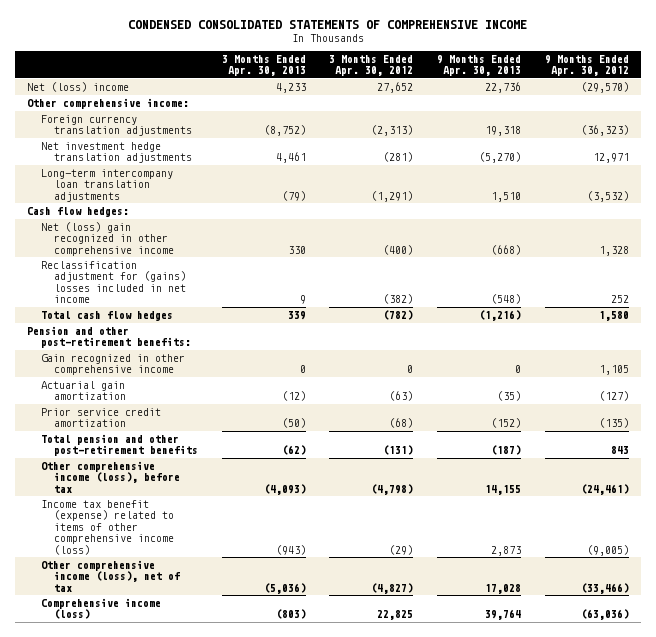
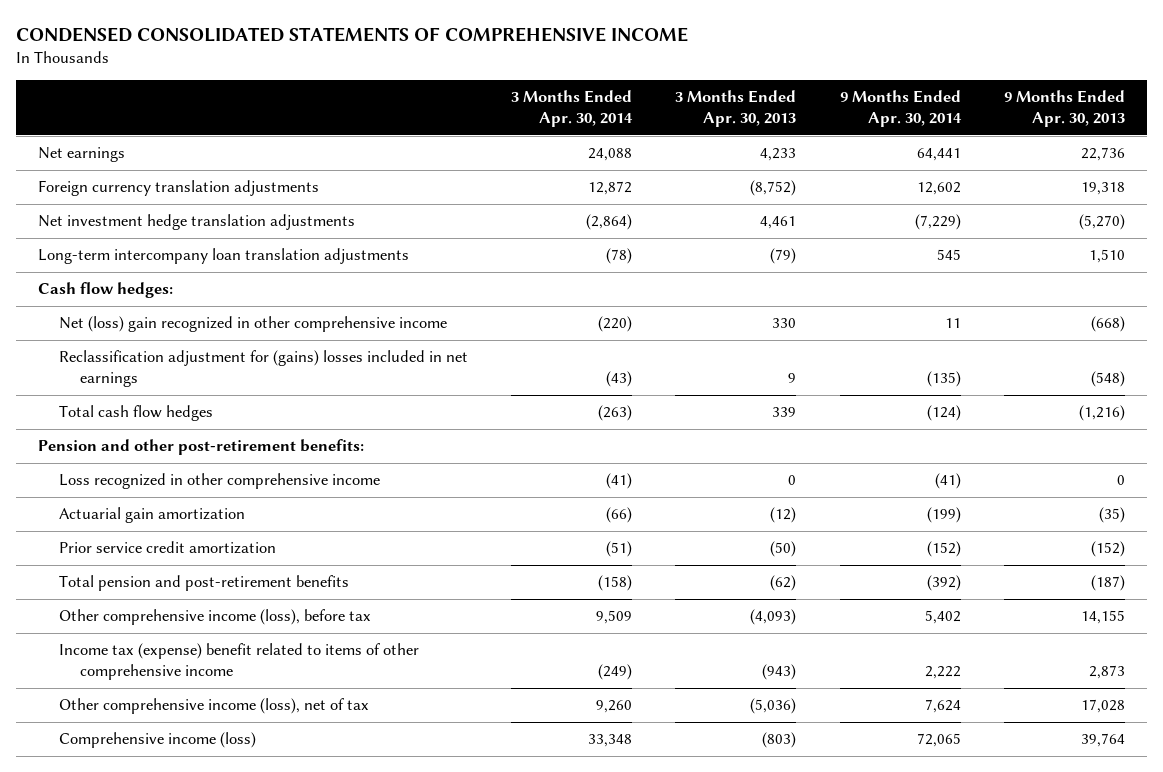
[329,54,414,77] 3 Months Ended Apr. 30, 2012 -> none
[545,54,630,77] 9 Months Ended Apr. 30, 2012 -> none
none -> [511,89,634,128] 3 Months Ended Apr. 30, 2014
none -> [839,89,962,128] 9 Months Ended Apr. 30, 2014
[27,97,190,109] Other comprehensive income: -> none
[27,81,130,92] Net (loss) income -> [37,147,125,163] Net earnings
[40,260,186,304] Reclassification adjustment for (gains) losses included in net income -> [58,350,468,388] Reclassification adjustment for (gains) losses included in net earnings
[40,353,185,376] Gain recognized in other comprehensive income -> [58,473,380,490] Loss recognized in other comprehensive income
[40,433,198,457] Total pension and other post-retirement benefits -> [58,575,349,592] Total pension and post-retirement benefits
[40,499,174,555] Income tax benefit (expense) related to items of other comprehensive income (loss) -> [58,643,419,681] Income tax (expense) benefit related to items of other comprehensive income

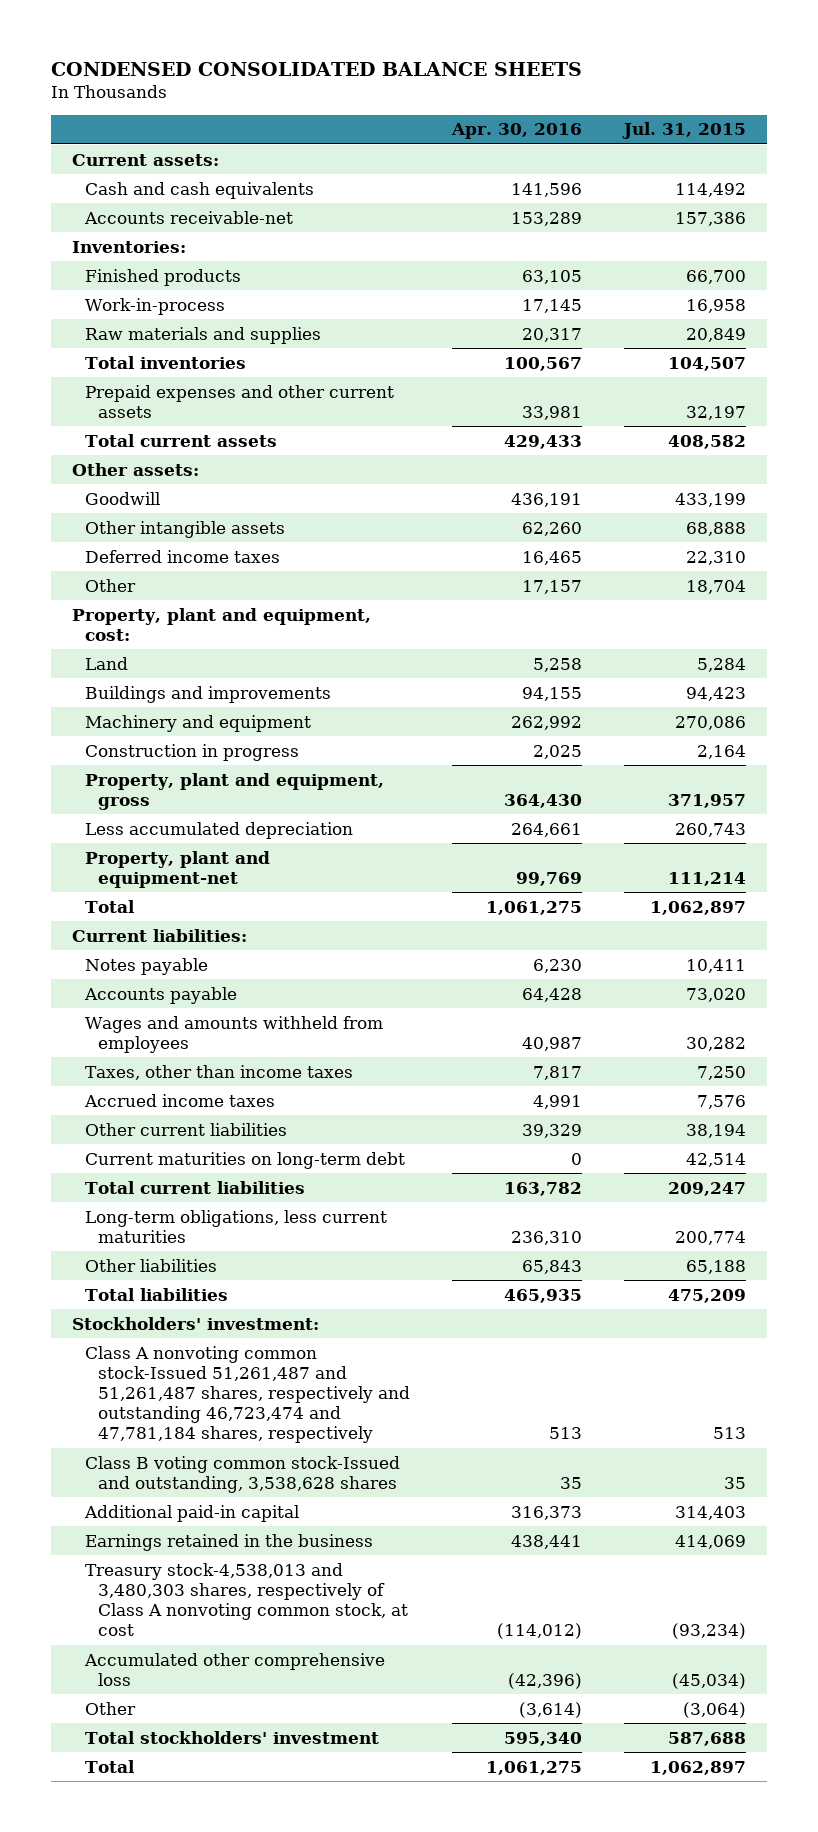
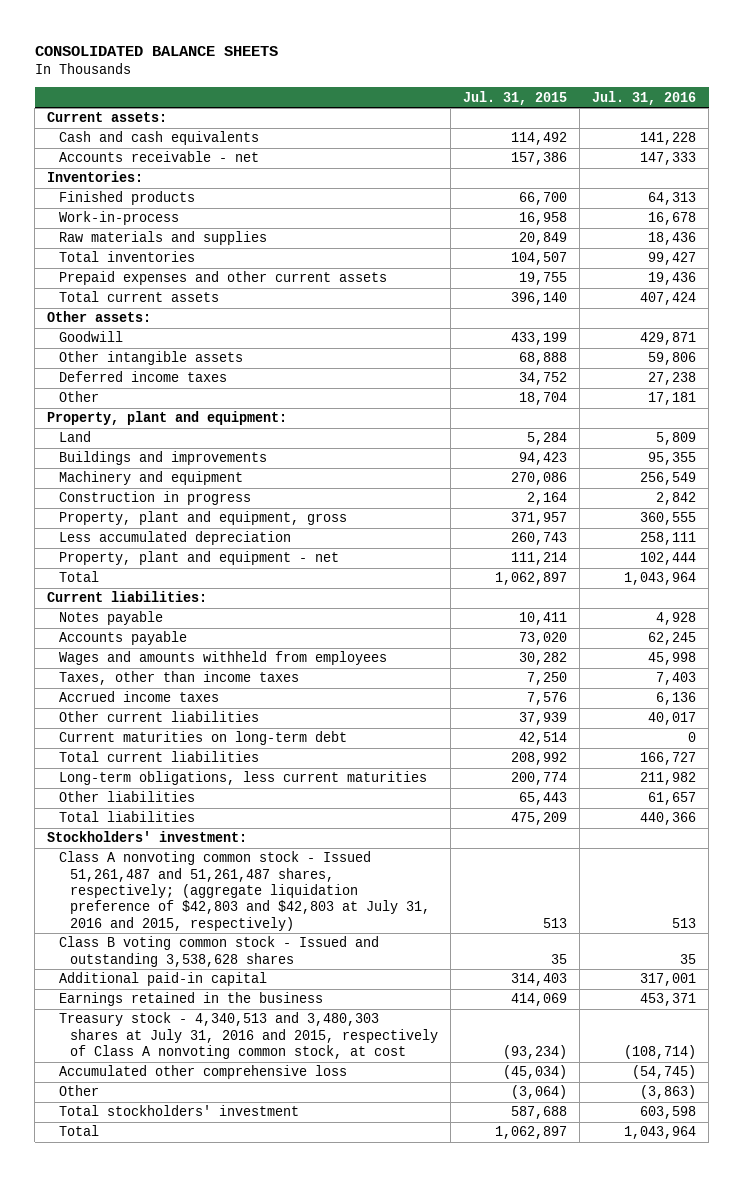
[50,62,582,77] CONDENSED CONSOLIDATED BALANCE SHEETS -> [34,45,278,56] CONSOLIDATED BALANCE SHEETS
[451,123,583,140] Apr. 30, 2016 -> none
none -> [592,90,697,105] Jul. 31, 2016
[83,210,293,224] Accounts receivable-net -> [58,151,259,163] Accounts receivable - net
[686,405,747,420] 32,197 -> [519,272,568,286] 19,755
[668,434,747,449] 408,582 -> [511,292,568,306] 396,140
[686,550,747,565] 22,310 -> [519,372,568,386] 34,752
[71,607,371,641] Property, plant and equipment, cost: -> [47,411,288,426] Property, plant and equipment:
[84,850,270,888] Property, plant and equipment-net -> [58,551,339,566] Property, plant and equipment - net
[686,1123,747,1138] 38,194 -> [519,712,568,726] 37,939
[668,1181,747,1196] 209,247 -> [511,752,568,766] 208,992
[686,1259,747,1274] 65,188 -> [519,792,568,806] 65,443
[84,1345,411,1444] Class A nonvoting common stock-Issued 51,261,487 and 51,261,487 shares, respectively and outstanding 46,723,474 and 47,781,184 shares, respectively -> [58,851,431,931] Class A nonvoting common stock - Issued 51,261,487 and 51,261,487 shares, respectively; (aggregate liquidation preference of $42,803 and $42,803 at July 31, 2016 and 2015, respectively)
[84,1455,400,1493] Class B voting common stock-Issued and outstanding, 3,538,628 shares -> [58,936,379,967] Class B voting common stock - Issued and outstanding 3,538,628 shares
[84,1562,409,1637] Treasury stock-4,538,013 and 3,480,303 shares, respectively of Class A nonvoting common stock, at cost -> [58,1012,439,1060] Treasury stock - 4,340,513 and 3,480,303 shares at July 31, 2016 and 2015, respectively of Class A nonvoting common stock, at cost

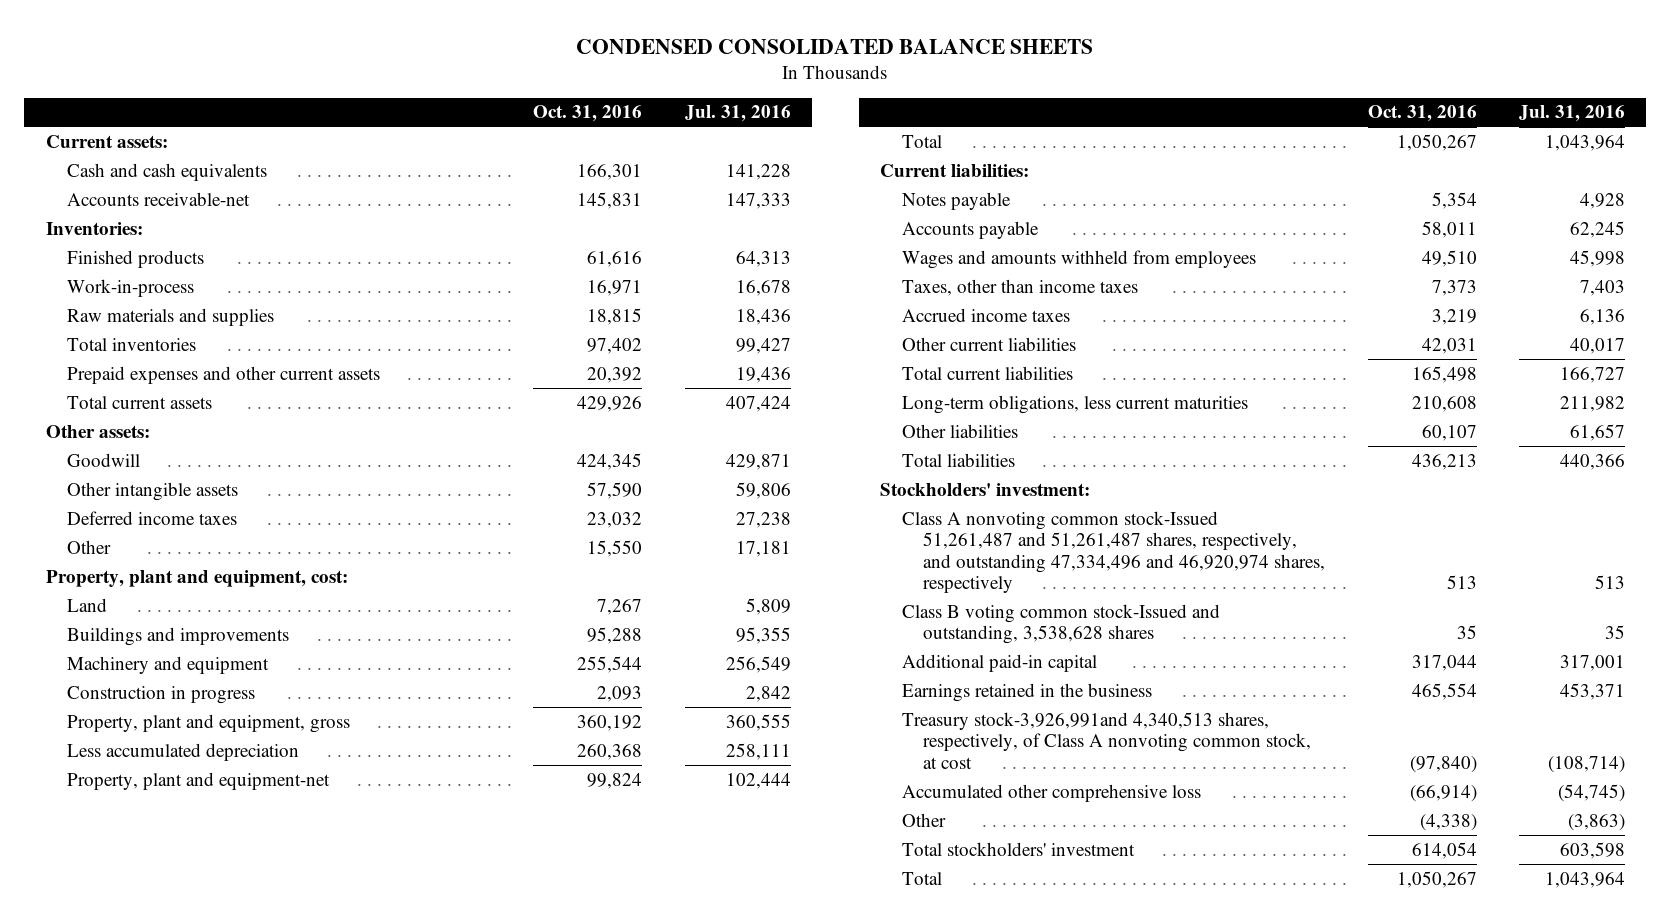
[34,45,278,56] CONSOLIDATED BALANCE SHEETS -> [576,38,1094,54] CONDENSED CONSOLIDATED BALANCE SHEETS
[463,90,568,105] Jul. 31, 2015 -> none
none -> [533,105,643,123] Oct. 31, 2016
[58,151,259,163] Accounts receivable - net -> [67,191,251,206] Accounts receivable-net
[47,411,288,426] Property, plant and equipment: -> [45,569,348,587] Property, plant and equipment, cost:
[58,551,339,566] Property, plant and equipment - net -> [67,771,331,790] Property, plant and equipment-net
[58,731,347,746] Current maturities on long-term debt -> none
[58,851,431,931] Class A nonvoting common stock - Issued 51,261,487 and 51,261,487 shares, respectively; (aggregate liquidation preference of $42,803 and $42,803 at July 31, 2016 and 2015, respectively) -> [901,510,1326,594] Class A nonvoting common stock-Issued 51,261,487 and 51,261,487 shares, respectively, and outstanding 47,334,496 and 46,920,974 shares, respectively
[58,936,379,967] Class B voting common stock - Issued and outstanding 3,538,628 shares -> [901,603,1220,645] Class B voting common stock-Issued and outstanding, 3,538,628 shares
[58,1012,439,1060] Treasury stock - 4,340,513 and 3,480,303 shares at July 31, 2016 and 2015, respectively of Class A nonvoting common stock, at cost -> [901,711,1312,769] Treasury stock-3,926,991and 4,340,513 shares, respectively, of Class A nonvoting common stock, at cost

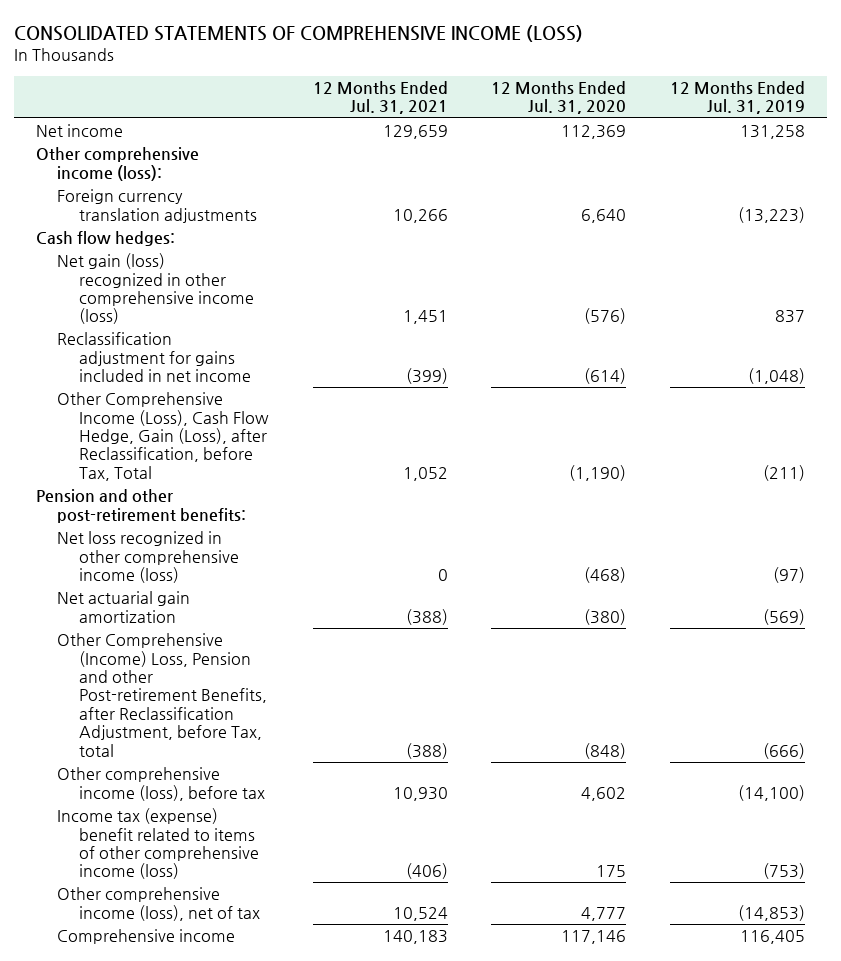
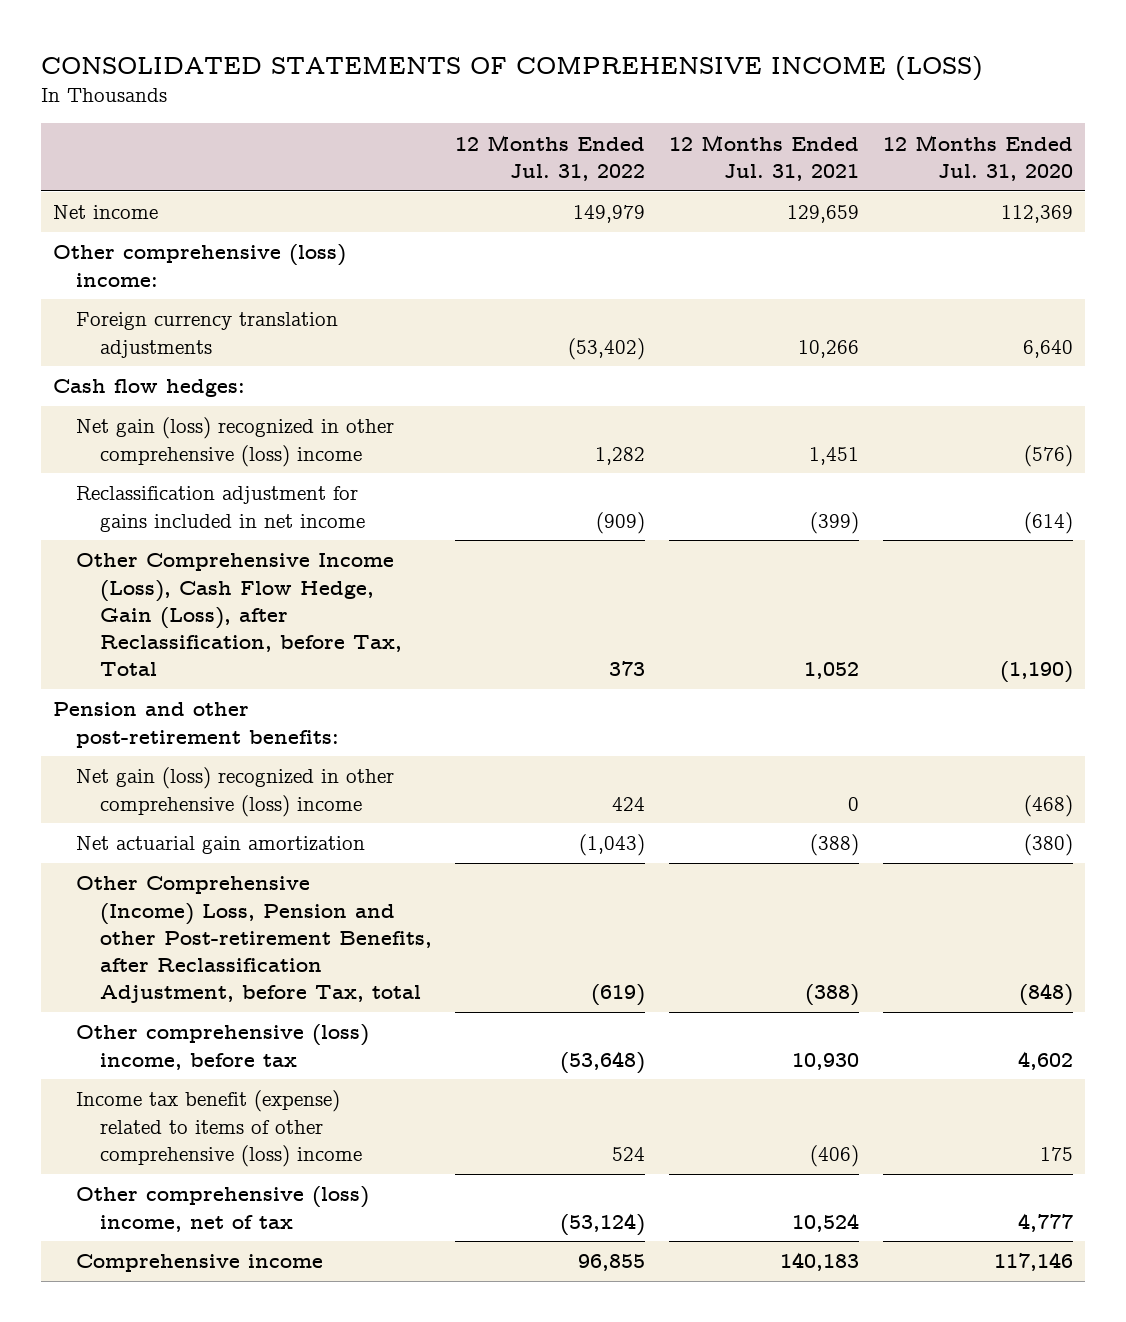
[670,81,806,115] 12 Months Ended Jul. 31, 2019 -> none
none -> [455,134,646,182] 12 Months Ended Jul. 31, 2022
[35,147,199,181] Other comprehensive income (loss): -> [53,244,347,287] Other comprehensive (loss) income:
[57,253,254,325] Net gain (loss) recognized in other comprehensive income (loss) -> [76,417,395,467] Net gain (loss) recognized in other comprehensive (loss) income
[57,531,239,583] Net loss recognized in other comprehensive income (loss) -> [76,767,395,817] Net gain (loss) recognized in other comprehensive (loss) income
[57,767,265,801] Other comprehensive income (loss), before tax -> [76,1024,370,1070] Other comprehensive (loss) income, before tax
[57,808,259,880] Income tax (expense) benefit related to items of other comprehensive income (loss) -> [76,1090,362,1167] Income tax benefit (expense) related to items of other comprehensive (loss) income
[57,887,260,921] Other comprehensive income (loss), net of tax -> [76,1186,370,1232] Other comprehensive (loss) income, net of tax

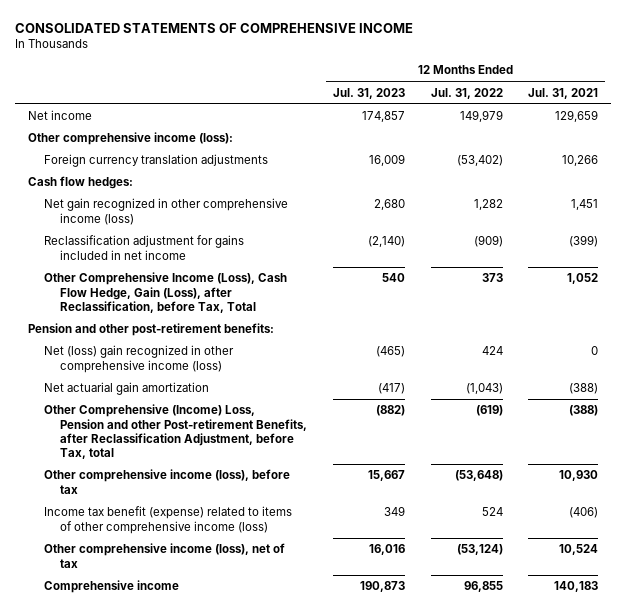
[41,56,984,82] CONSOLIDATED STATEMENTS OF COMPREHENSIVE INCOME (LOSS) -> [15,22,414,33] CONSOLIDATED STATEMENTS OF COMPREHENSIVE INCOME
[882,134,1073,182] 12 Months Ended Jul. 31, 2020 -> none
none -> [332,87,405,99] Jul. 31, 2023
[53,244,347,287] Other comprehensive (loss) income: -> [28,132,234,146] Other comprehensive income (loss):
[76,417,395,467] Net gain (loss) recognized in other comprehensive (loss) income -> [43,198,288,225] Net gain recognized in other comprehensive income (loss)
[76,767,395,817] Net gain (loss) recognized in other comprehensive (loss) income -> [43,345,234,373] Net (loss) gain recognized in other comprehensive income (loss)
[76,1024,370,1070] Other comprehensive (loss) income, before tax -> [43,469,290,494] Other comprehensive income (loss), before tax
[76,1090,362,1167] Income tax benefit (expense) related to items of other comprehensive (loss) income -> [43,506,292,534] Income tax benefit (expense) related to items of other comprehensive income (loss)
[76,1186,370,1232] Other comprehensive (loss) income, net of tax -> [43,543,285,568] Other comprehensive income (loss), net of tax

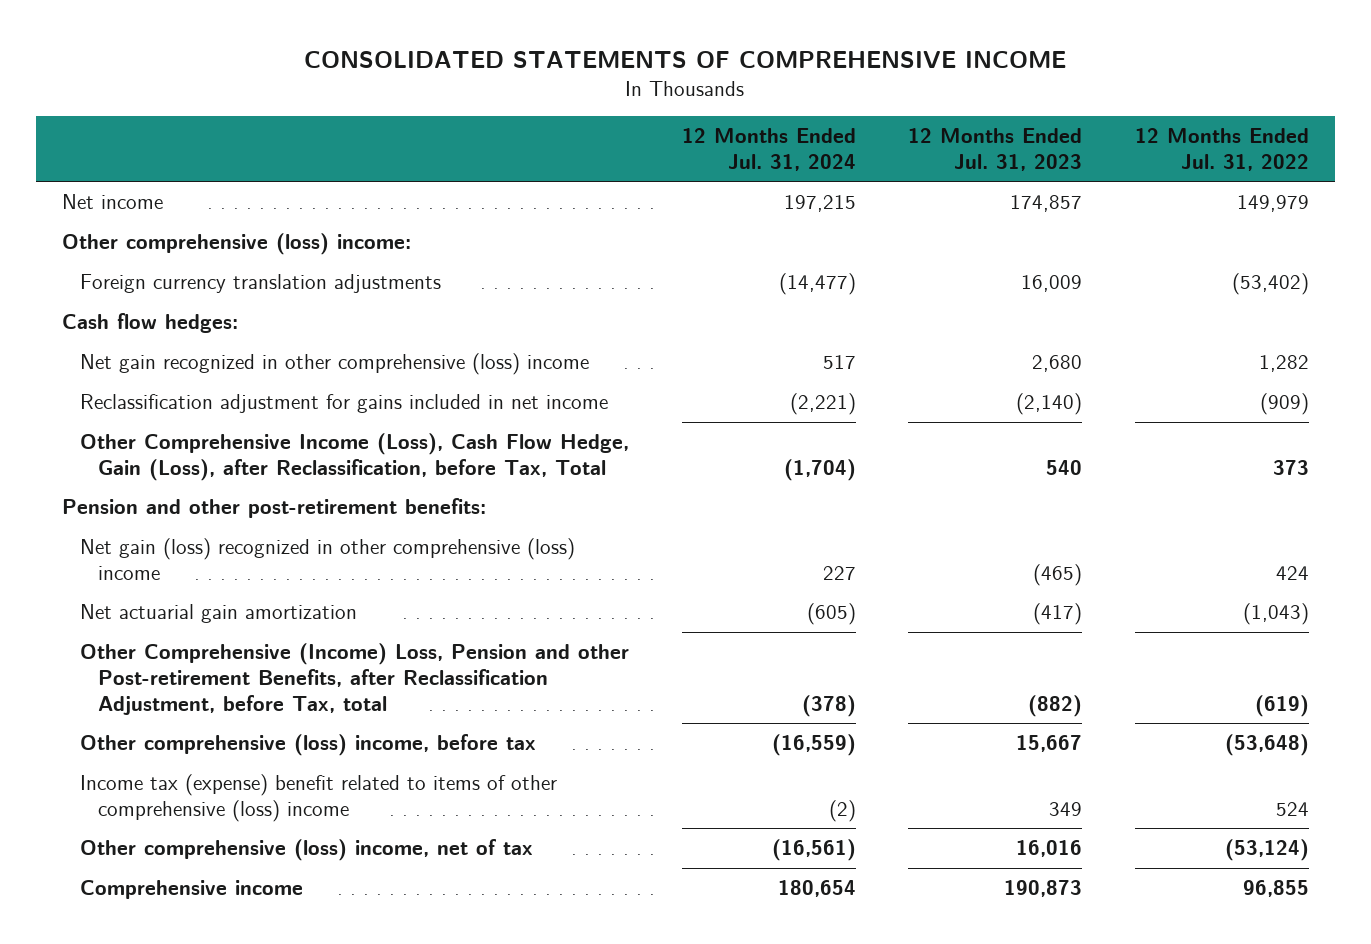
[528,87,599,99] Jul. 31, 2021 -> none
none -> [681,128,856,171] 12 Months Ended Jul. 31, 2024
[28,132,234,146] Other comprehensive income (loss): -> [62,232,412,255] Other comprehensive (loss) income:
[43,198,288,225] Net gain recognized in other comprehensive income (loss) -> [80,352,590,375] Net gain recognized in other comprehensive (loss) income
[43,345,234,373] Net (loss) gain recognized in other comprehensive income (loss) -> [80,537,576,580] Net gain (loss) recognized in other comprehensive (loss) income
[43,469,290,494] Other comprehensive income (loss), before tax -> [80,733,537,756] Other comprehensive (loss) income, before tax
[43,506,292,534] Income tax benefit (expense) related to items of other comprehensive income (loss) -> [80,773,558,822] Income tax (expense) benefit related to items of other comprehensive (loss) income
[43,543,285,568] Other comprehensive income (loss), net of tax -> [80,838,534,861] Other comprehensive (loss) income, net of tax

